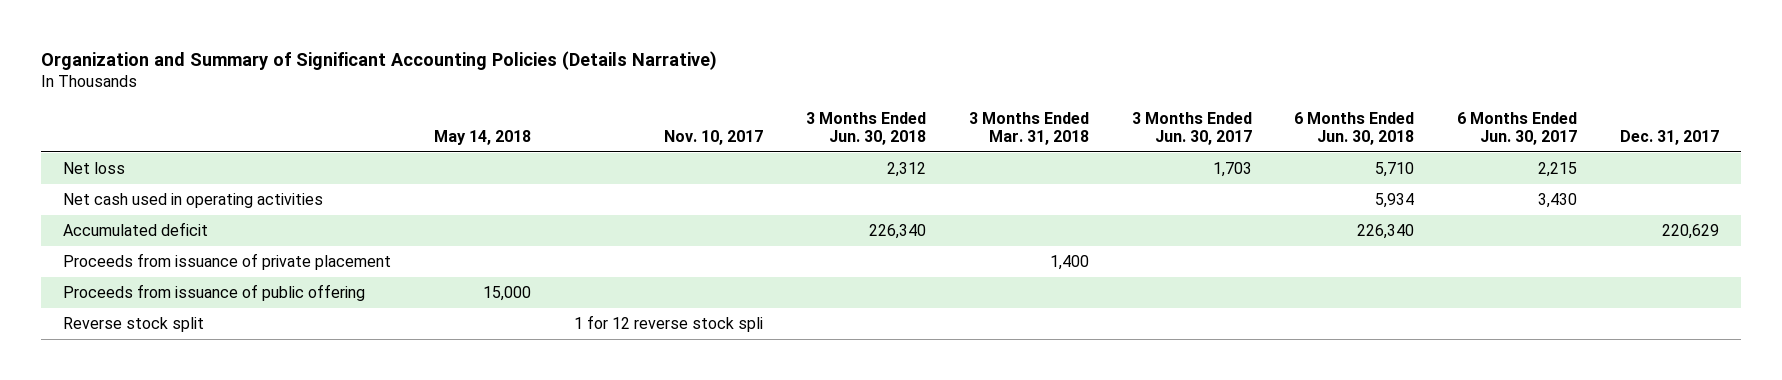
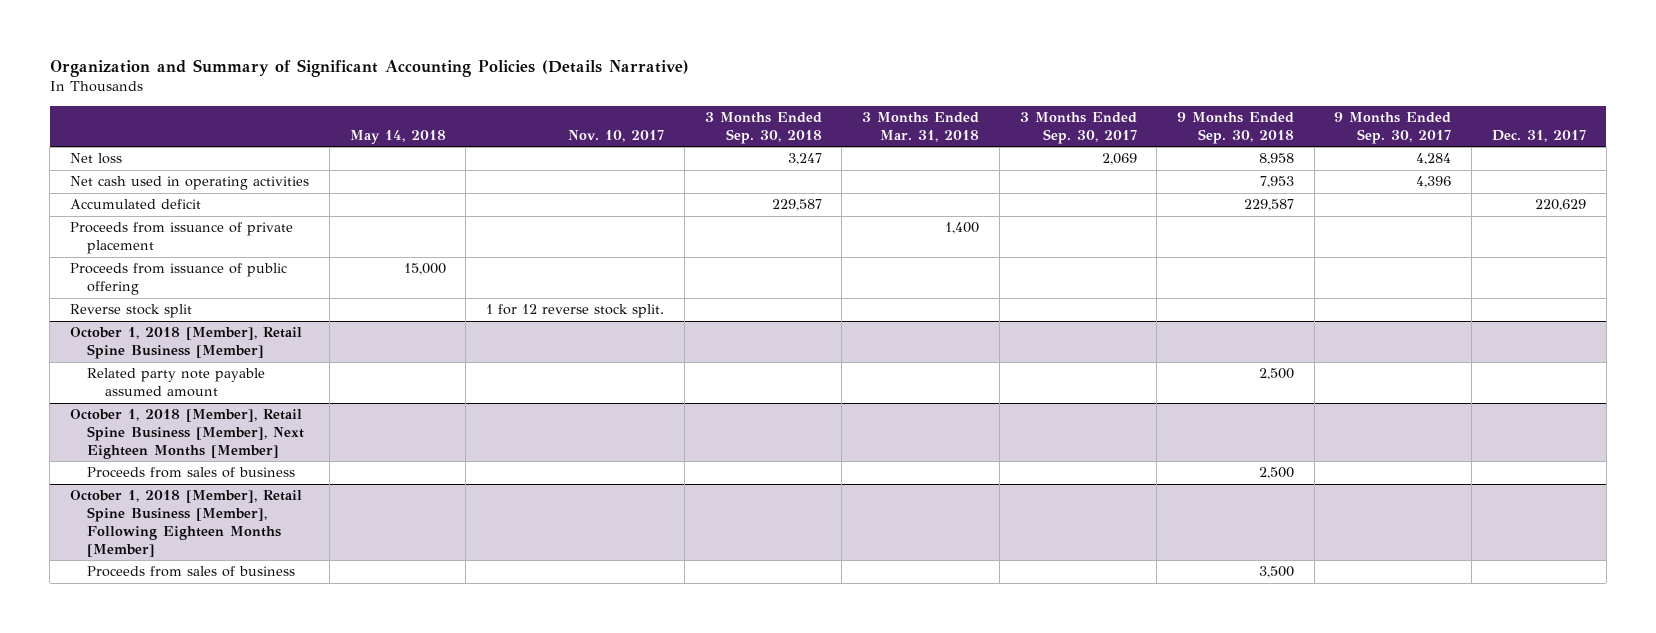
[805,111,926,146] 3 Months Ended Jun. 30, 2018 -> none
[1131,111,1252,146] 3 Months Ended Jun. 30, 2017 -> none
[1294,111,1415,146] 6 Months Ended Jun. 30, 2018 -> none
[1457,111,1578,146] 6 Months Ended Jun. 30, 2017 -> none
none -> [704,112,822,144] 3 Months Ended Sep. 30, 2018
none -> [1019,112,1137,144] 3 Months Ended Sep. 30, 2017
none -> [1176,112,1294,144] 9 Months Ended Sep. 30, 2018
none -> [1334,112,1452,144] 9 Months Ended Sep. 30, 2017
[573,314,763,332] 1 for 12 reverse stock spli -> [486,304,665,319] 1 for 12 reverse stock split.
none -> [70,327,303,360] October 1, 2018 [Member], Retail Spine Business [Member]
none -> [87,368,266,398] Related party note payable assumed amount
none -> [70,409,305,460] October 1, 2018 [Member], Retail Spine Business [Member], Next Eighteen Months [Member]
none -> [87,467,296,479] Proceeds from sales of business
none -> [70,490,303,557] October 1, 2018 [Member], Retail Spine Business [Member], Following Eighteen Months [Member]
none -> [87,566,296,578] Proceeds from sales of business

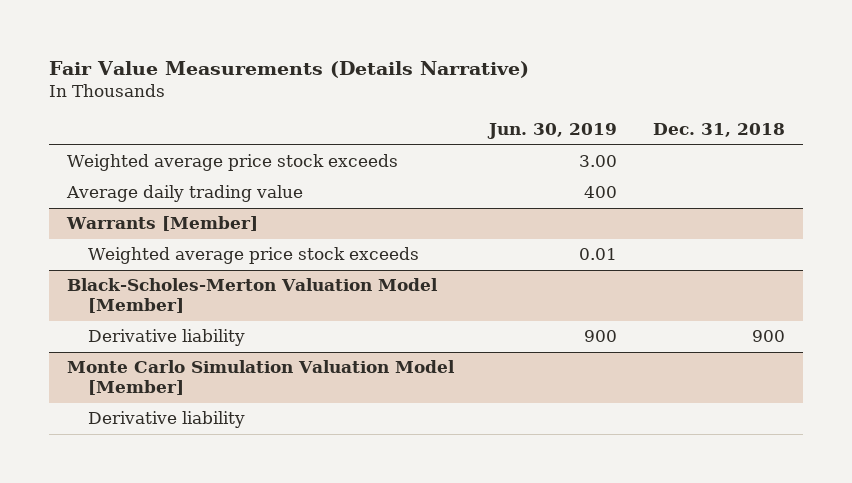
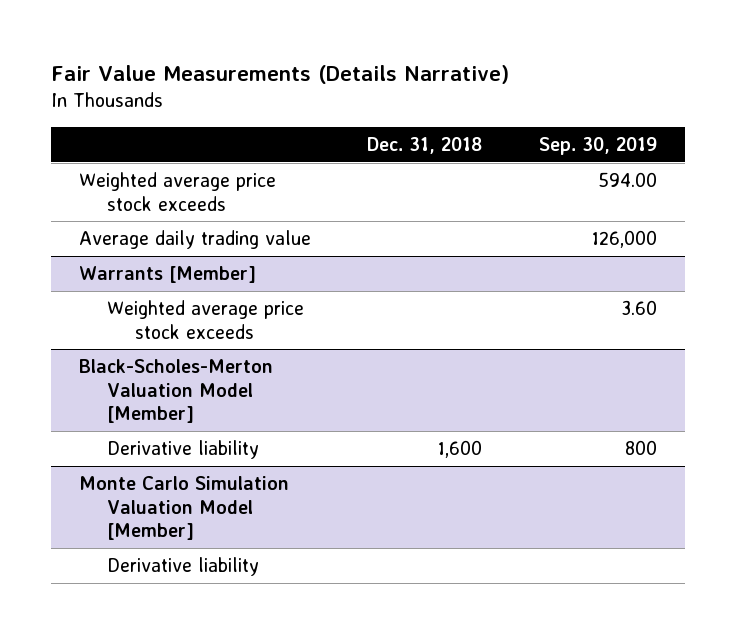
[487,123,618,140] Jun. 30, 2019 -> none
none -> [538,136,657,155] Sep. 30, 2019
[752,330,786,343] 900 -> [438,440,483,459] 1,600

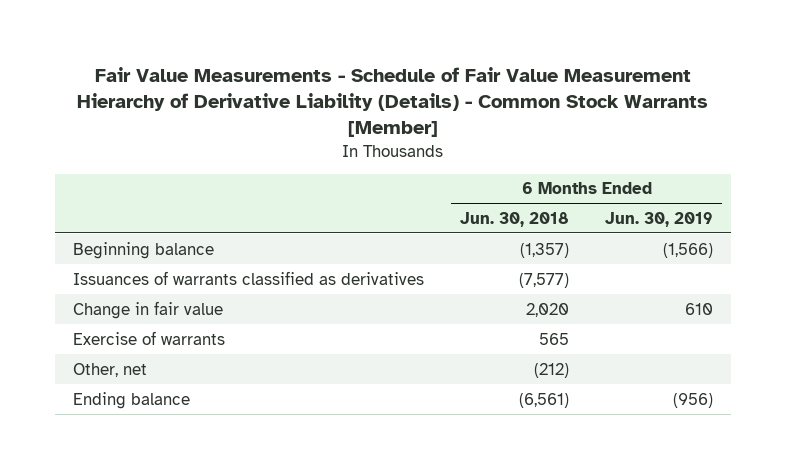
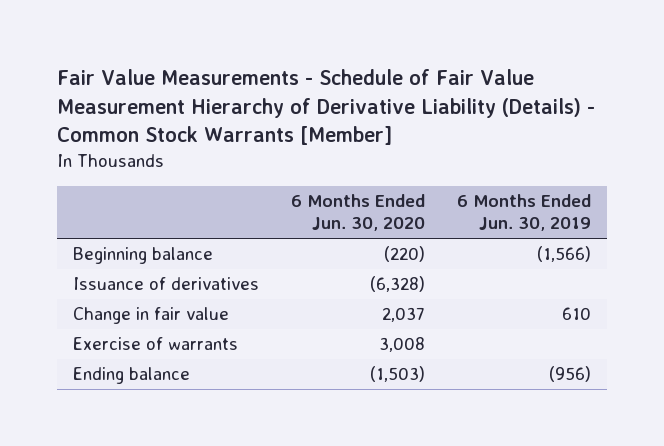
[460,211,570,227] Jun. 30, 2018 -> none
none -> [290,194,425,232] 6 Months Ended Jun. 30, 2020
[73,270,425,285] Issuances of warrants classified as derivatives -> [72,277,259,291] Issuance of derivatives
[73,362,148,377] Other, net -> none

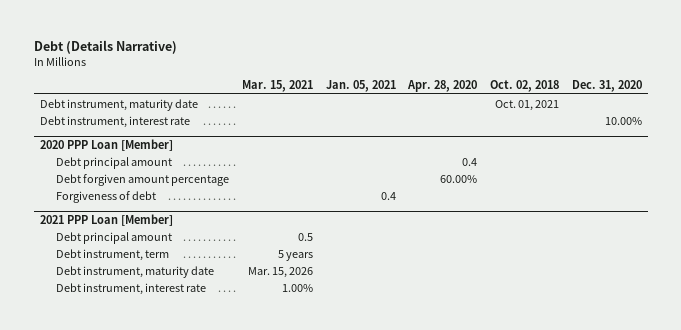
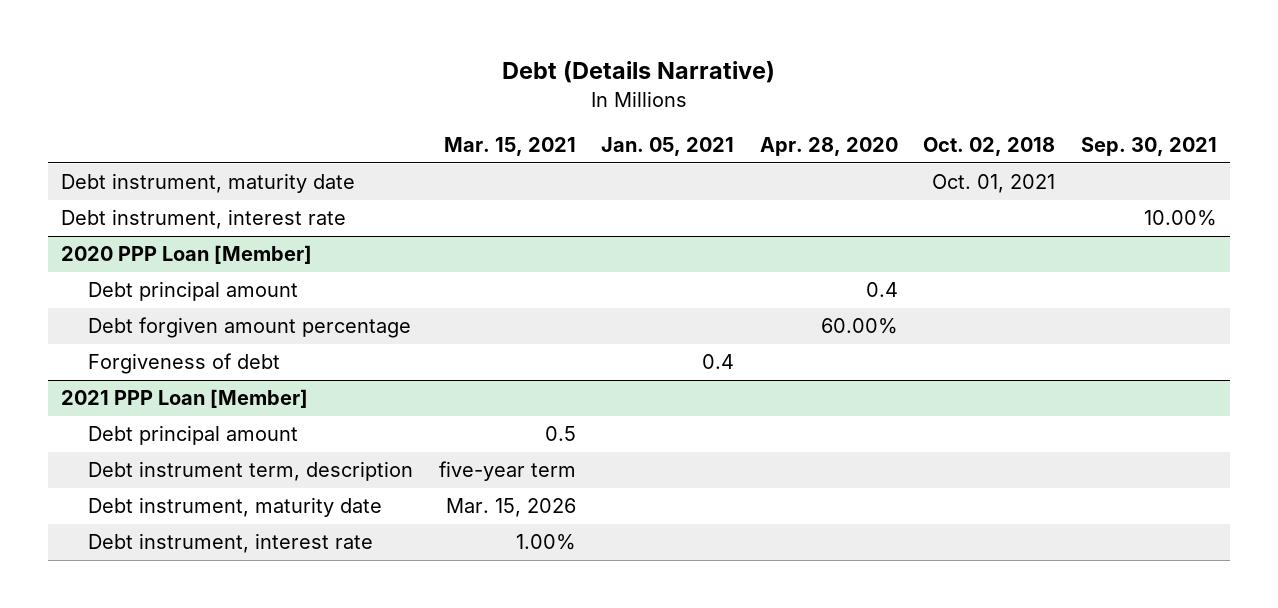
[571,80,642,93] Dec. 31, 2020 -> none
none -> [1081,137,1218,157] Sep. 30, 2021
[56,248,170,261] Debt instrument, term -> [87,461,413,482] Debt instrument term, description
[277,249,313,261] 5 years -> [438,461,576,482] five-year term

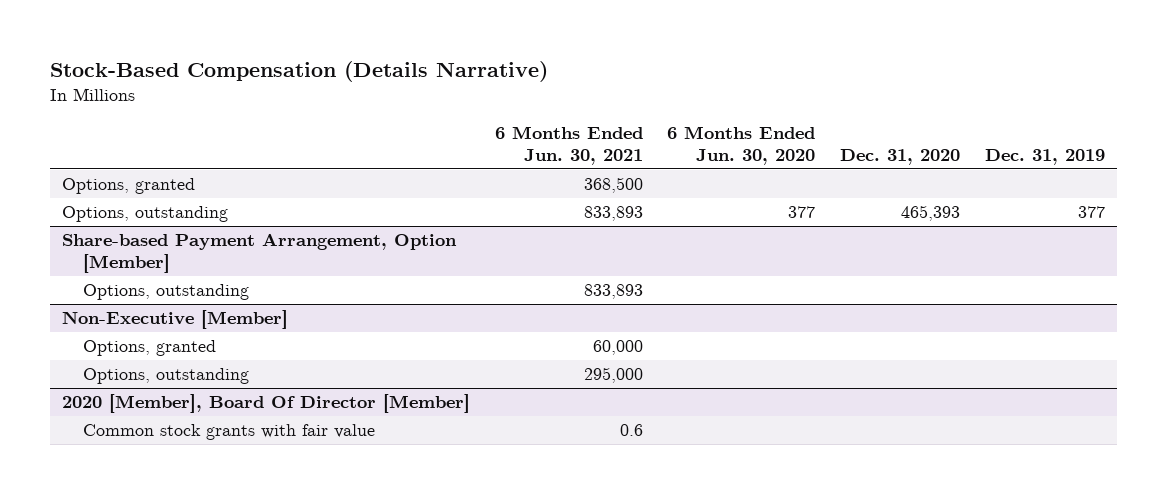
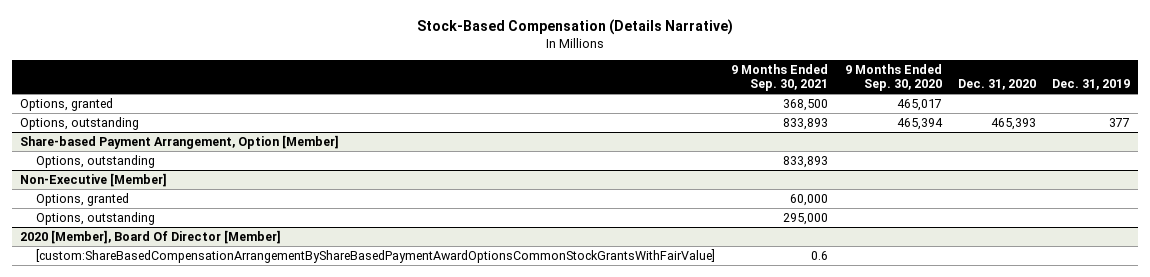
[494,126,643,165] 6 Months Ended Jun. 30, 2021 -> none
[667,126,816,165] 6 Months Ended Jun. 30, 2020 -> none
none -> [731,63,829,92] 9 Months Ended Sep. 30, 2021
none -> [844,63,942,92] 9 Months Ended Sep. 30, 2020
[83,424,376,441] Common stock grants with fair value -> [36,248,716,263] [custom:ShareBasedCompensationArrangementByShareBasedPaymentAwardOptionsCommonStockGrantsWithFairValue]

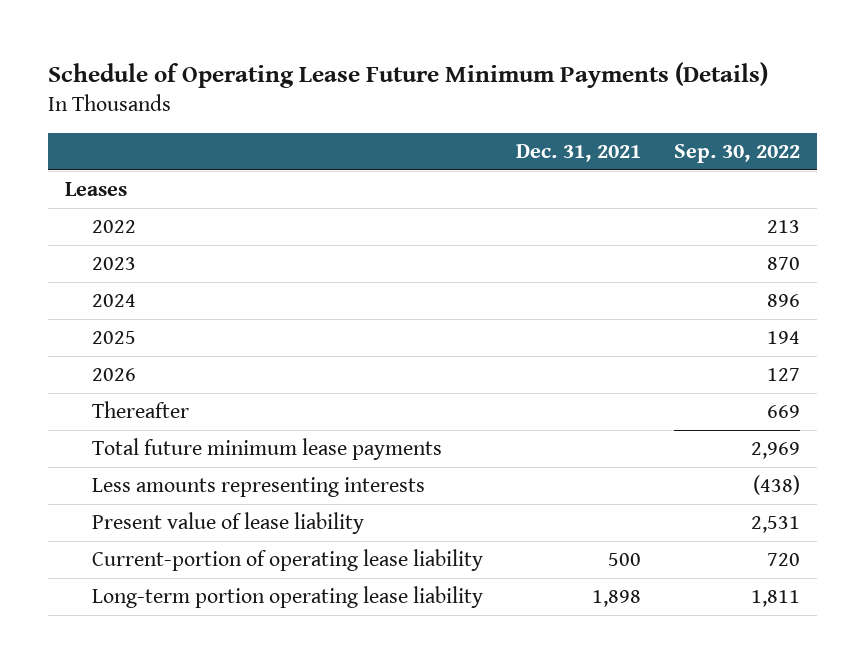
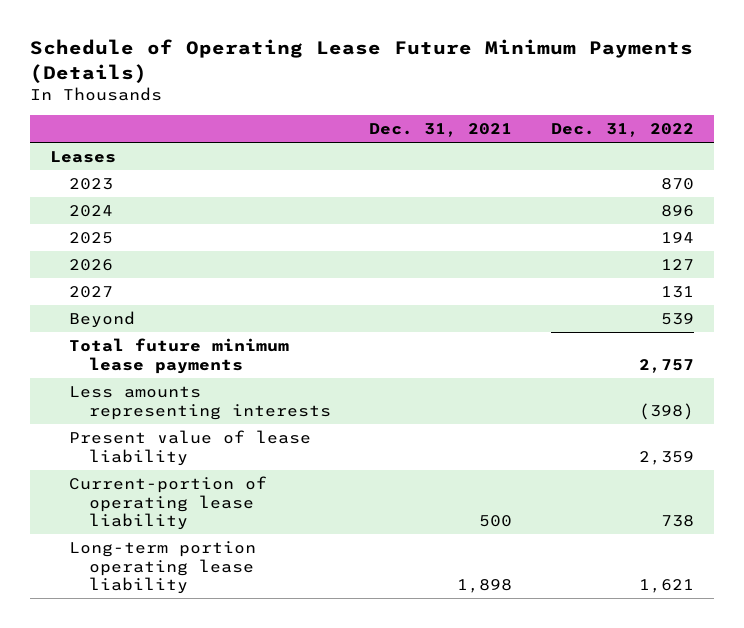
[673,144,800,164] Sep. 30, 2022 -> none
none -> [551,123,695,138] Dec. 31, 2022
[91,220,136,234] 2022 -> none
none -> [69,285,114,298] 2027
[91,401,189,419] Thereafter -> [69,310,136,328] Beyond

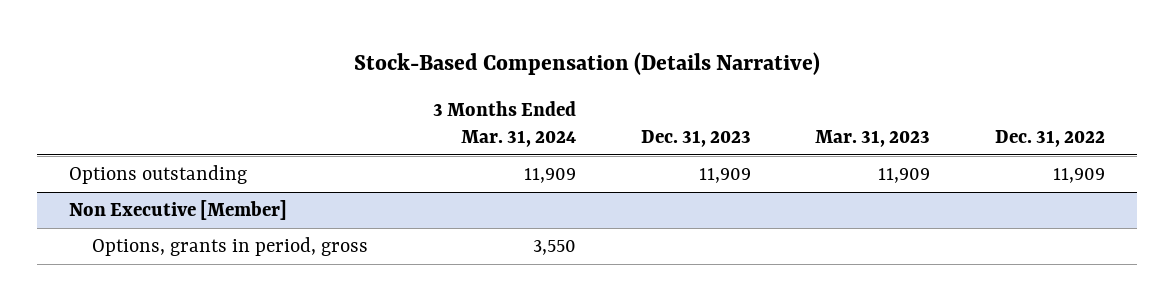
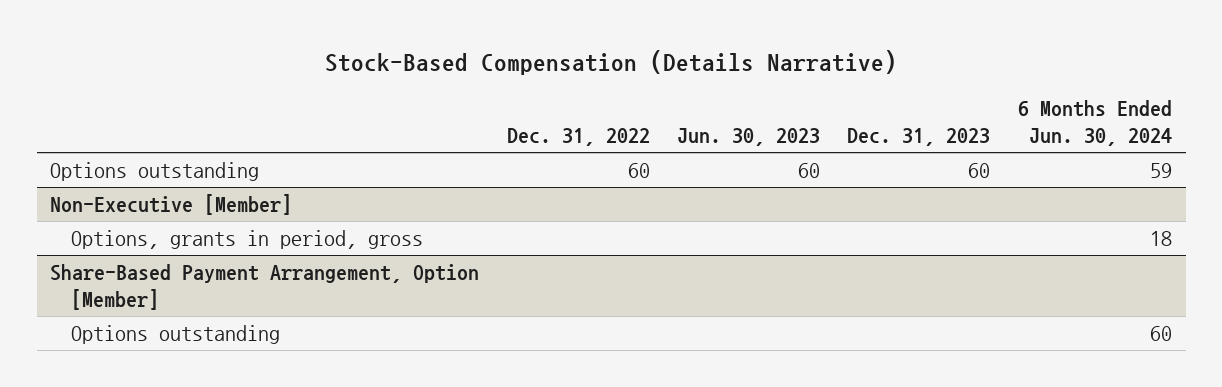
[433,101,577,148] 3 Months Ended Mar. 31, 2024 -> none
[815,130,931,148] Mar. 31, 2023 -> none
none -> [677,128,821,147] Jun. 30, 2023
none -> [1017,99,1172,147] 6 Months Ended Jun. 30, 2024
[698,168,751,184] 11,909 -> [968,162,991,178] 60
[1052,168,1105,184] 11,909 -> [627,162,650,178] 60
[69,200,288,221] Non Executive [Member] -> [50,193,293,215] Non-Executive [Member]
none -> [50,263,480,310] Share-Based Payment Arrangement, Option [Member]
none -> [71,324,281,344] Options outstanding

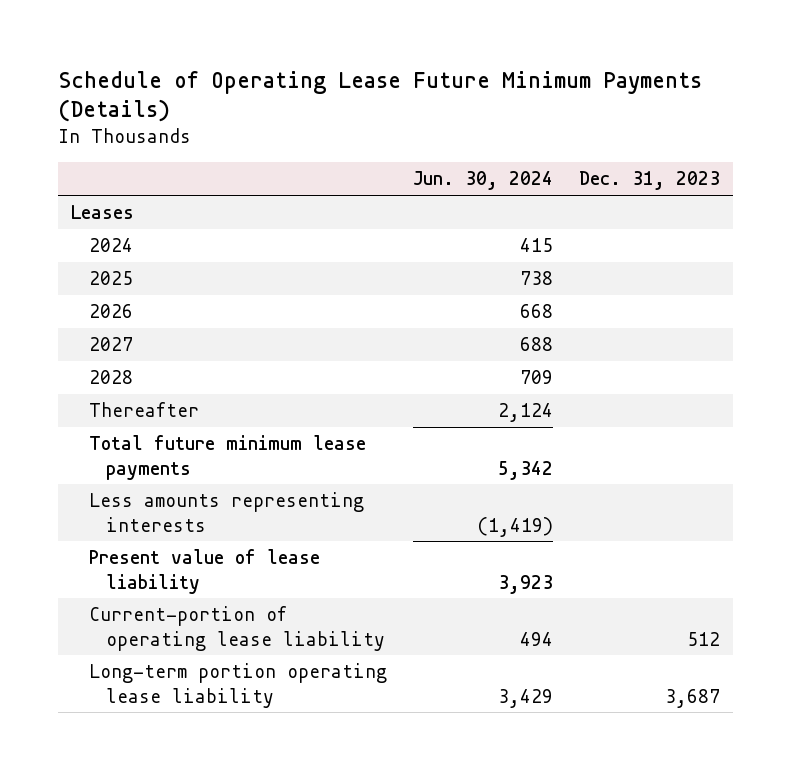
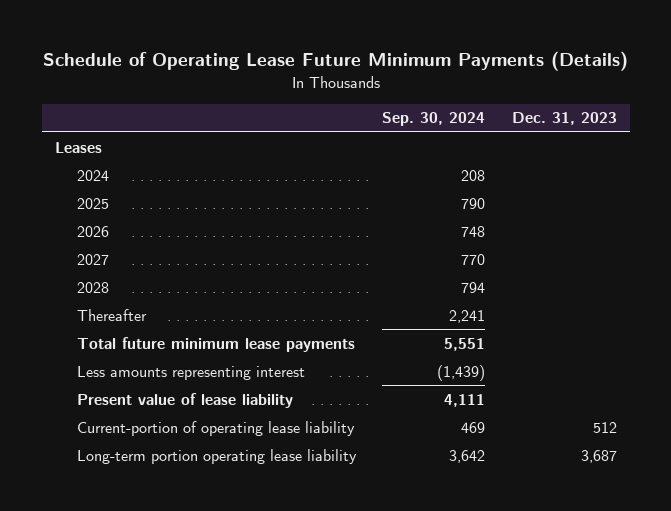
[412,171,553,191] Jun. 30, 2024 -> none
none -> [382,112,486,127] Sep. 30, 2024
[88,492,364,532] Less amounts representing interests -> [77,365,306,380] Less amounts representing interest

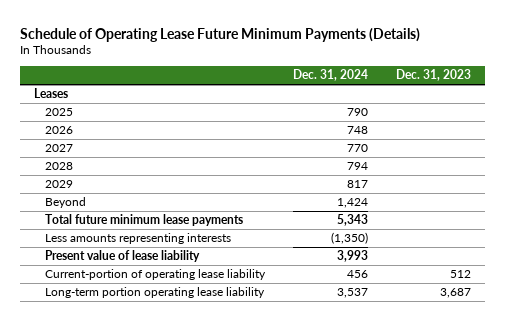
[382,112,486,127] Sep. 30, 2024 -> none
none -> [293,69,369,82] Dec. 31, 2024
[77,169,110,181] 2024 -> none
[77,308,148,321] Thereafter -> none
none -> [44,180,73,189] 2029
none -> [44,197,86,209] Beyond
[77,365,306,380] Less amounts representing interest -> [44,233,231,245] Less amounts representing interests

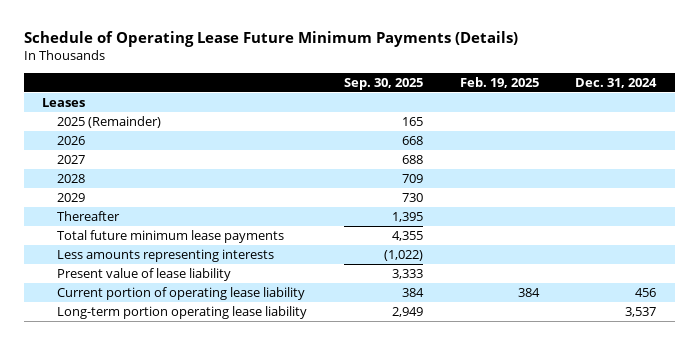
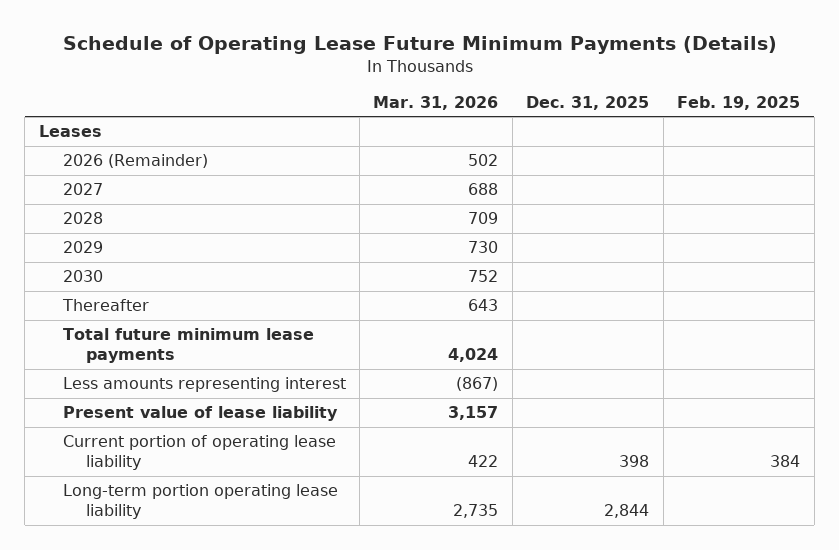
[344,77,424,90] Sep. 30, 2025 -> none
[575,77,658,88] Dec. 31, 2024 -> none
none -> [373,95,499,110] Mar. 31, 2026
none -> [526,95,650,110] Dec. 31, 2025
[57,136,86,146] 2026 -> none
[57,116,162,129] 2025 (Remainder) -> [62,154,208,169] 2026 (Remainder)
none -> [62,270,103,283] 2030
[57,249,275,263] Less amounts representing interests -> [62,377,346,393] Less amounts representing interest

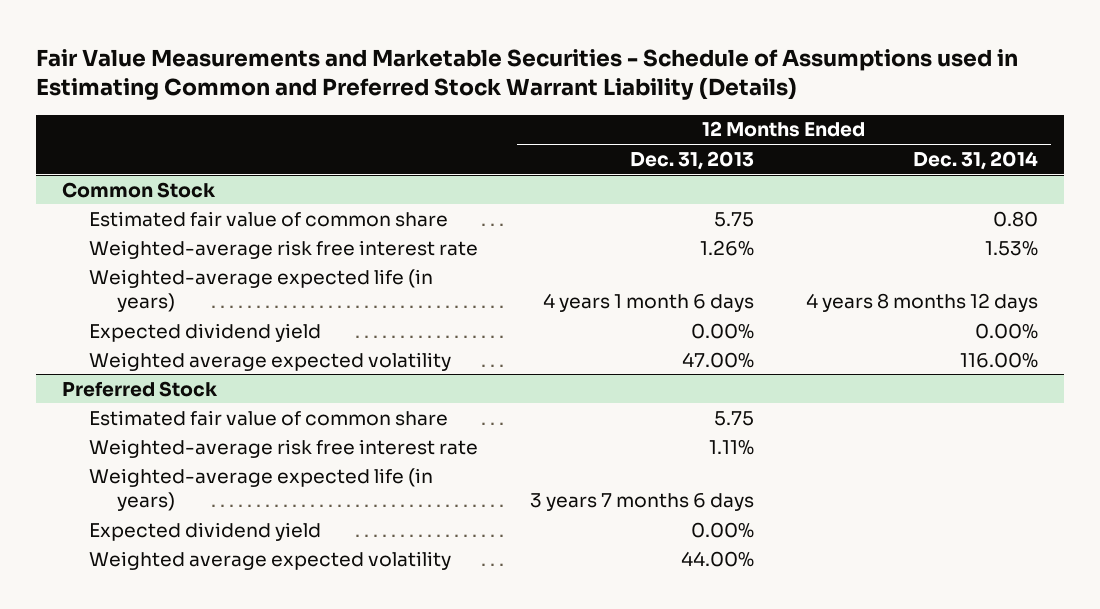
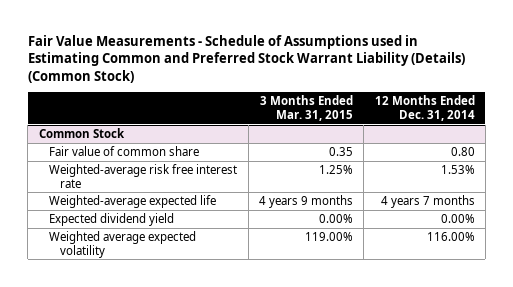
[36,48,1019,101] Fair Value Measurements and Marketable Securities - Schedule of Assumptions used in Estimating Common and Preferred Stock Warrant Liability (Details) -> [27,34,465,84] Fair Value Measurements - Schedule of Assumptions used in Estimating Common and Preferred Stock Warrant Liability (Details) (Common Stock)
[630,150,755,170] Dec. 31, 2013 -> none
none -> [259,95,353,122] 3 Months Ended Mar. 31, 2015
[89,210,449,227] Estimated fair value of common share -> [49,145,200,156] Fair value of common share
[89,268,434,313] Weighted-average expected life (in years) -> [49,194,217,208] Weighted-average expected life
[805,293,1038,313] 4 years 8 months 12 days -> [380,194,475,208] 4 years 7 months
[61,380,218,397] Preferred Stock -> none
[89,409,449,426] Estimated fair value of common share -> none
[89,438,479,458] Weighted-average risk free interest rate -> none
[89,467,434,512] Weighted-average expected life (in years) -> none
[89,521,322,541] Expected dividend yield -> none
[89,550,452,570] Weighted average expected volatility -> none

